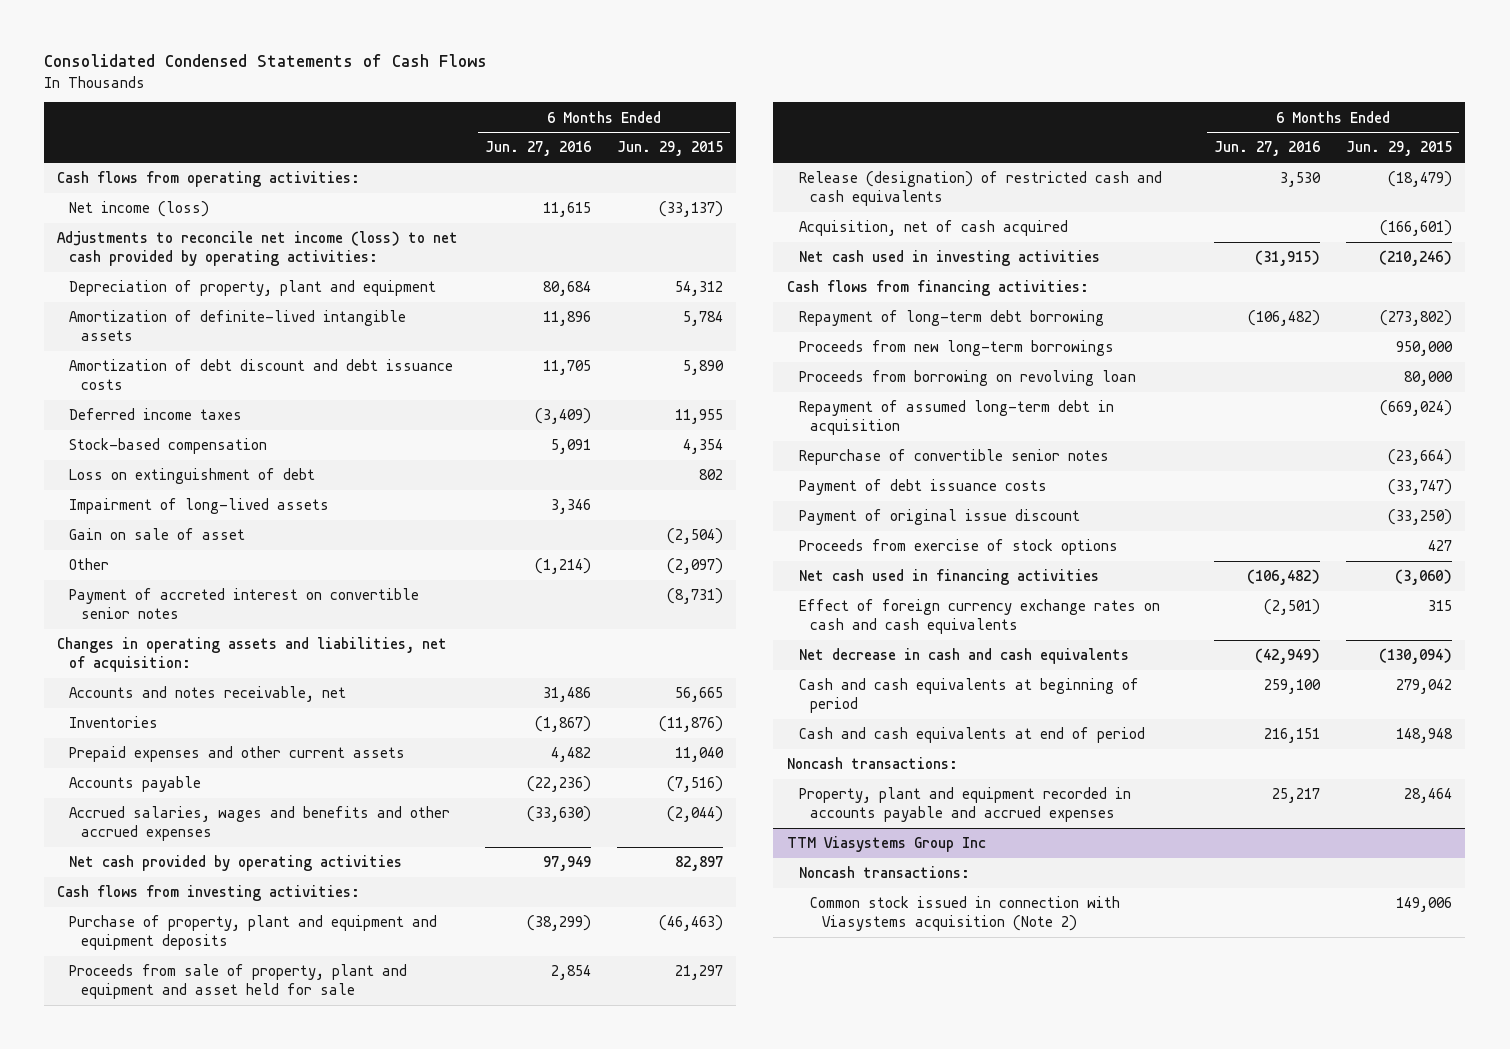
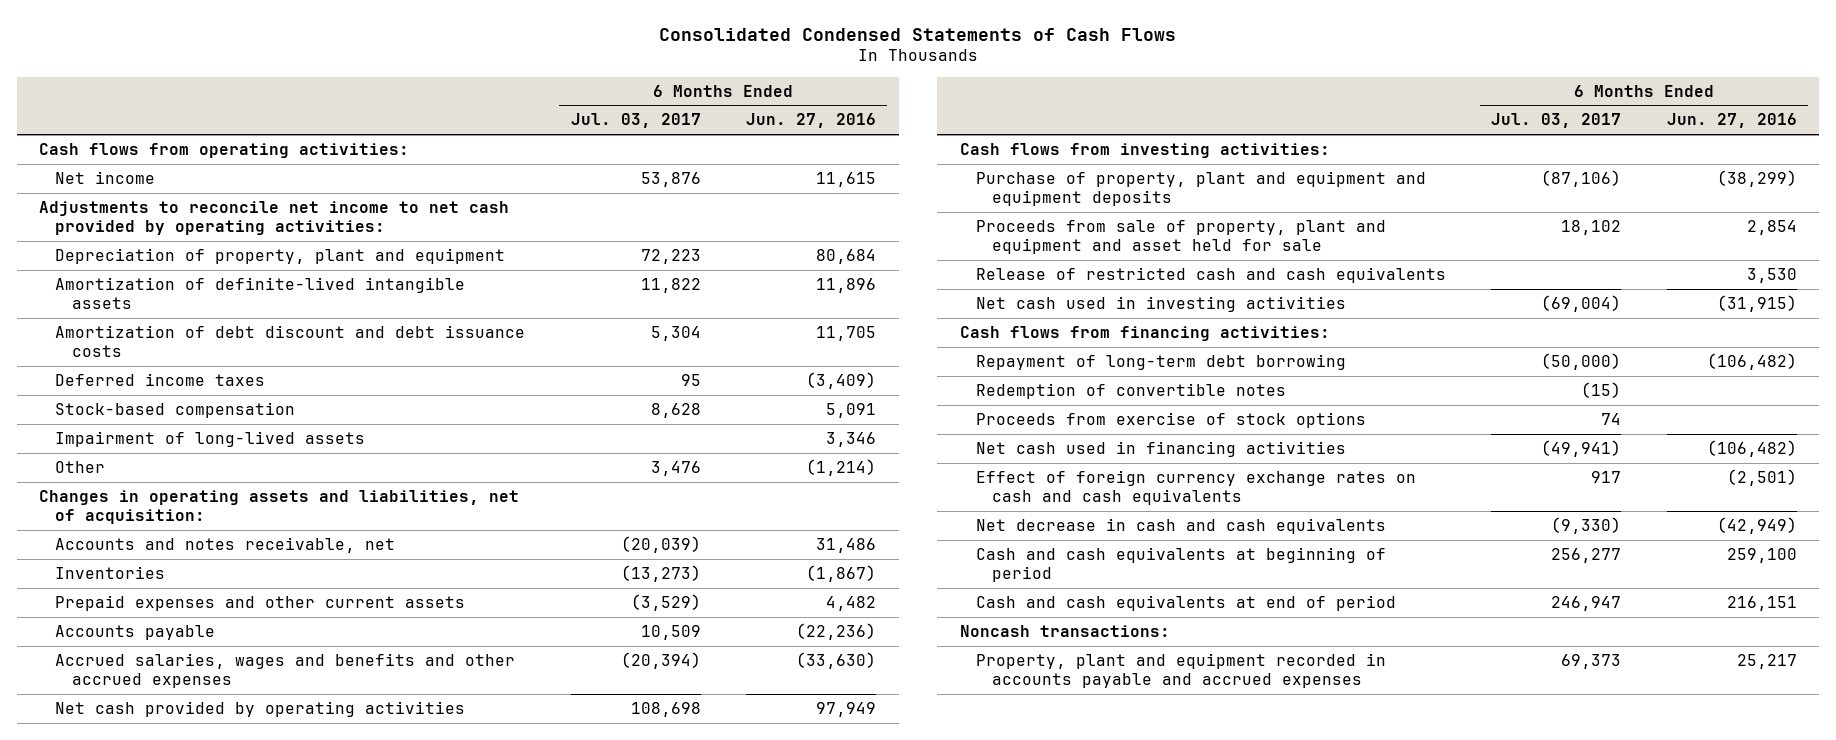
[616,141,723,157] Jun. 29, 2015 -> none
none -> [570,113,701,129] Jul. 03, 2017
[69,201,210,218] Net income (loss) -> [55,170,156,184] Net income
[57,231,459,266] Adjustments to reconcile net income (loss) to net cash provided by operating activities: -> [39,200,510,236] Adjustments to reconcile net income to net cash provided by operating activities:
[69,468,316,485] Loss on extinguishment of debt -> none
[69,528,246,541] Gain on sale of asset -> none
[69,588,420,619] Payment of accreted interest on convertible senior notes -> none
[798,220,1068,237] Acquisition, net of cash acquired -> none
[798,171,1162,206] Release (designation) of restricted cash and cash equivalents -> [975,266,1446,283] Release of restricted cash and cash equivalents
[798,340,1114,357] Proceeds from new long-term borrowings -> none
[798,370,1136,387] Proceeds from borrowing on revolving loan -> none
[798,400,1114,435] Repayment of assumed long-term debt in acquisition -> none
[798,479,1047,496] Payment of debt issuance costs -> none
[798,509,1080,526] Payment of original issue discount -> none
[798,449,1109,466] Repurchase of convertible senior notes -> [975,382,1286,399] Redemption of convertible notes
[786,836,986,853] TTM Viasystems Group Inc -> none
[798,866,970,879] Noncash transactions: -> none
[810,896,1121,931] Common stock issued in connection with Viasystems acquisition (Note 2) -> none

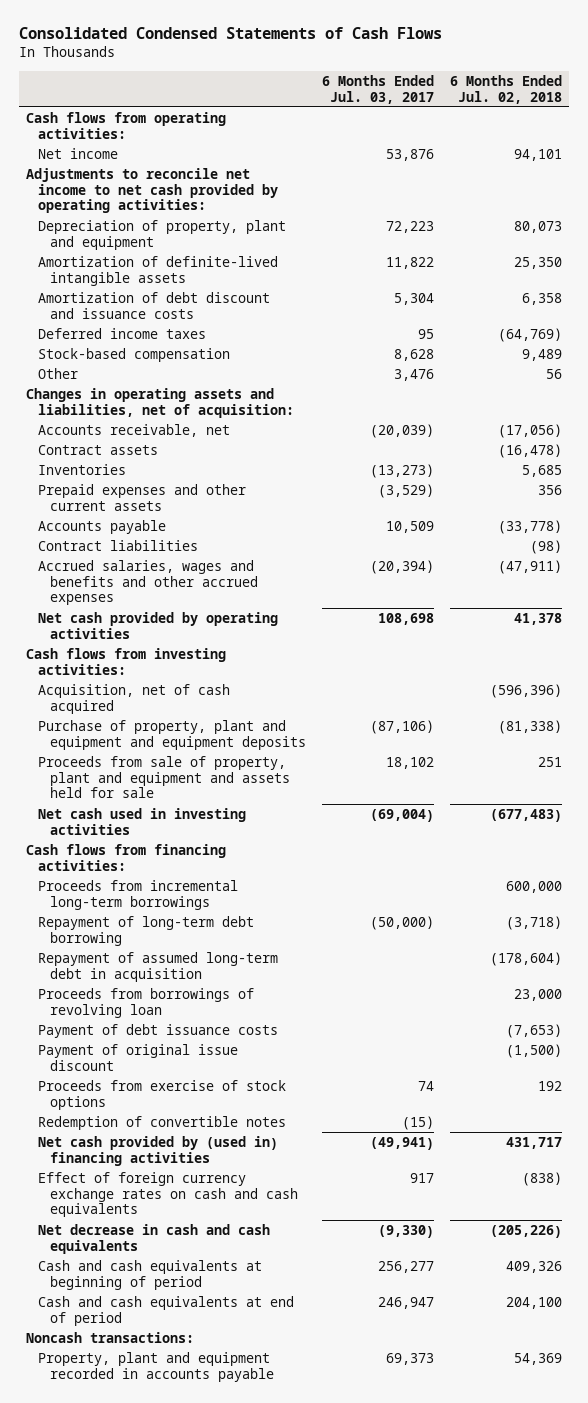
[746,113,877,129] Jun. 27, 2016 -> none
none -> [449,74,562,104] 6 Months Ended Jul. 02, 2018
[55,324,526,358] Amortization of debt discount and debt issuance costs -> [38,291,271,319] Amortization of debt discount and issuance costs
[55,430,366,447] Impairment of long-lived assets -> none
[55,536,396,553] Accounts and notes receivable, net -> [38,423,231,437] Accounts receivable, net
none -> [38,444,159,455] Contract assets
none -> [38,539,199,551] Contract liabilities
none -> [38,683,231,714] Acquisition, net of cash acquired
[975,266,1446,283] Release of restricted cash and cash equivalents -> none
[975,219,1386,255] Proceeds from sale of property, plant and equipment and asset held for sale -> [38,755,291,799] Proceeds from sale of property, plant and equipment and assets held for sale
none -> [38,879,239,910] Proceeds from incremental long-term borrowings
none -> [38,951,279,982] Repayment of assumed long-term debt in acquisition
none -> [38,987,255,1018] Proceeds from borrowings of revolving loan
none -> [38,1023,279,1038] Payment of debt issuance costs
none -> [38,1043,239,1071] Payment of original issue discount
[975,382,1286,399] Redemption of convertible notes -> [38,1115,287,1130] Redemption of convertible notes
[975,440,1346,457] Net cash used in financing activities -> [38,1135,279,1166] Net cash provided by (used in) financing activities
[975,652,1386,689] Property, plant and equipment recorded in accounts payable and accrued expenses -> [38,1351,275,1382] Property, plant and equipment recorded in accounts payable

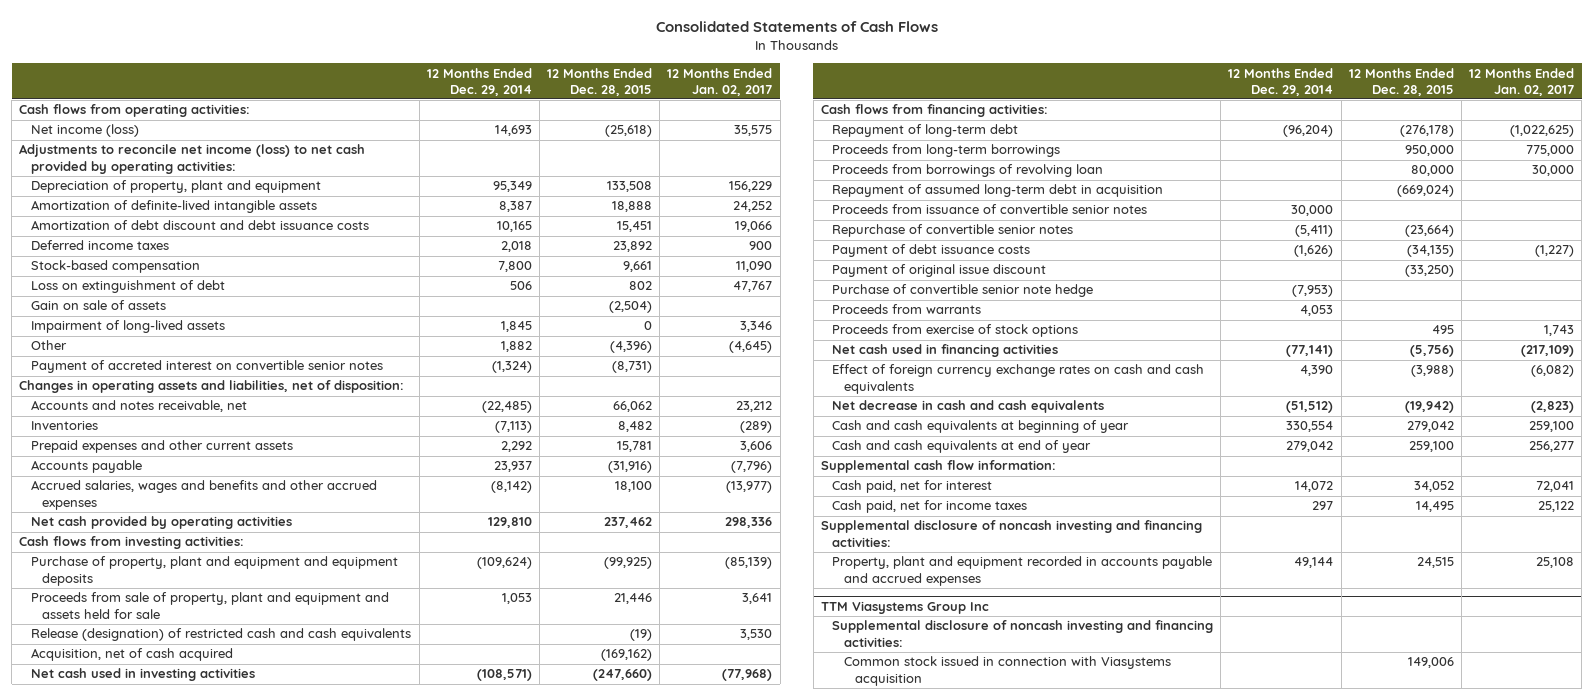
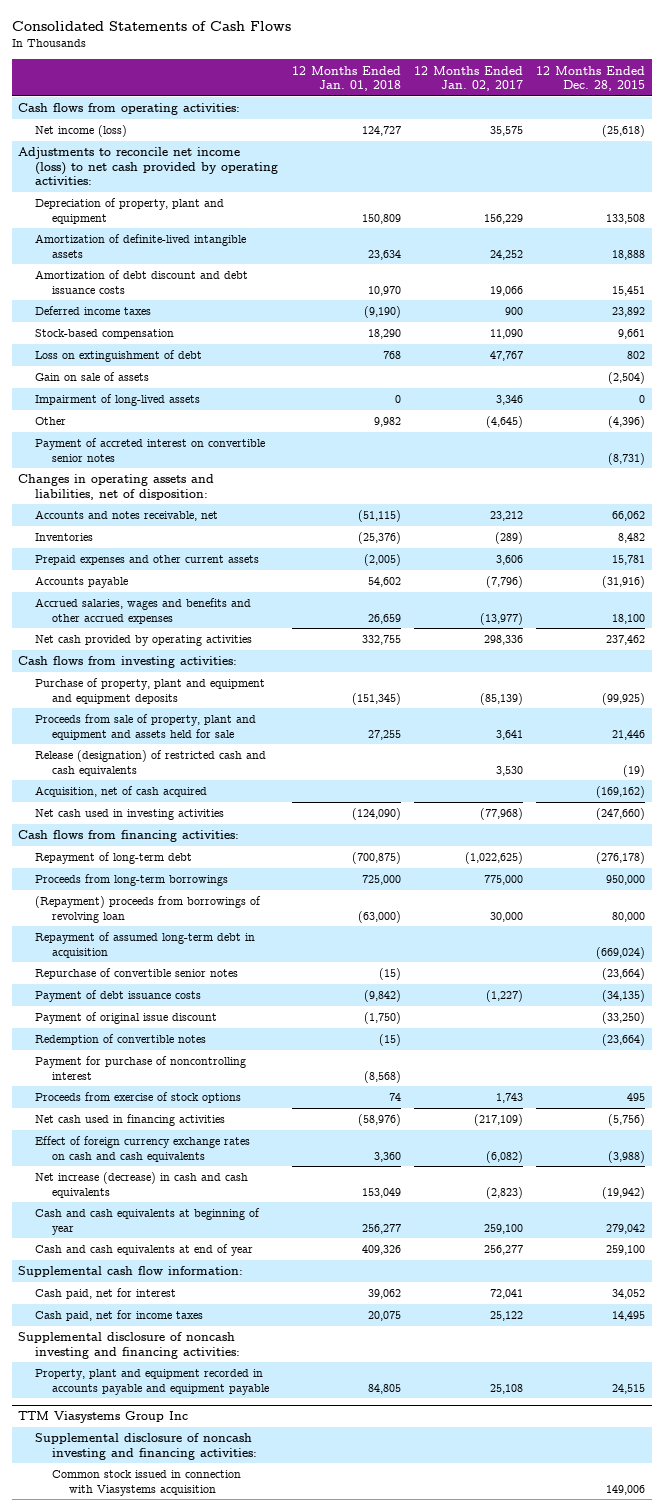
[426,67,532,96] 12 Months Ended Dec. 29, 2014 -> none
none -> [291,65,401,91] 12 Months Ended Jan. 01, 2018
[832,164,1104,178] Proceeds from borrowings of revolving loan -> [35,896,262,923] (Repayment) proceeds from borrowings of revolving loan
[832,204,1148,215] Proceeds from issuance of convertible senior notes -> none
[832,284,1094,298] Purchase of convertible senior note hedge -> none
[832,304,982,315] Proceeds from warrants -> none
none -> [35,1034,207,1046] Redemption of convertible notes
none -> [35,1056,247,1080] Payment for purchase of noncontrolling interest
[832,400,1105,414] Net decrease in cash and cash equivalents -> [35,1172,249,1198] Net increase (decrease) in cash and cash equivalents
[832,556,1213,586] Property, plant and equipment recorded in accounts payable and accrued expenses -> [35,1369,270,1395] Property, plant and equipment recorded in accounts payable and equipment payable

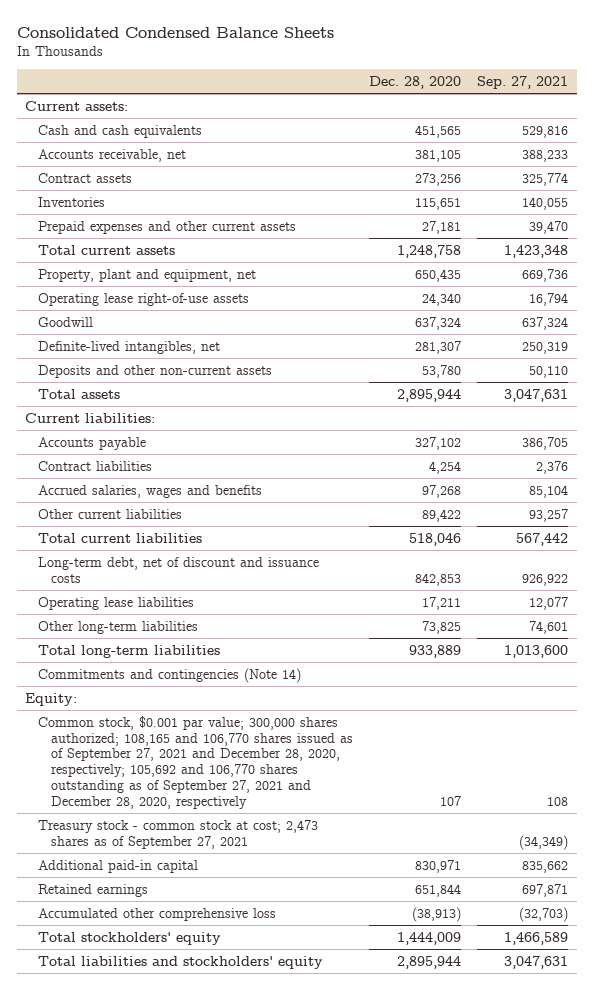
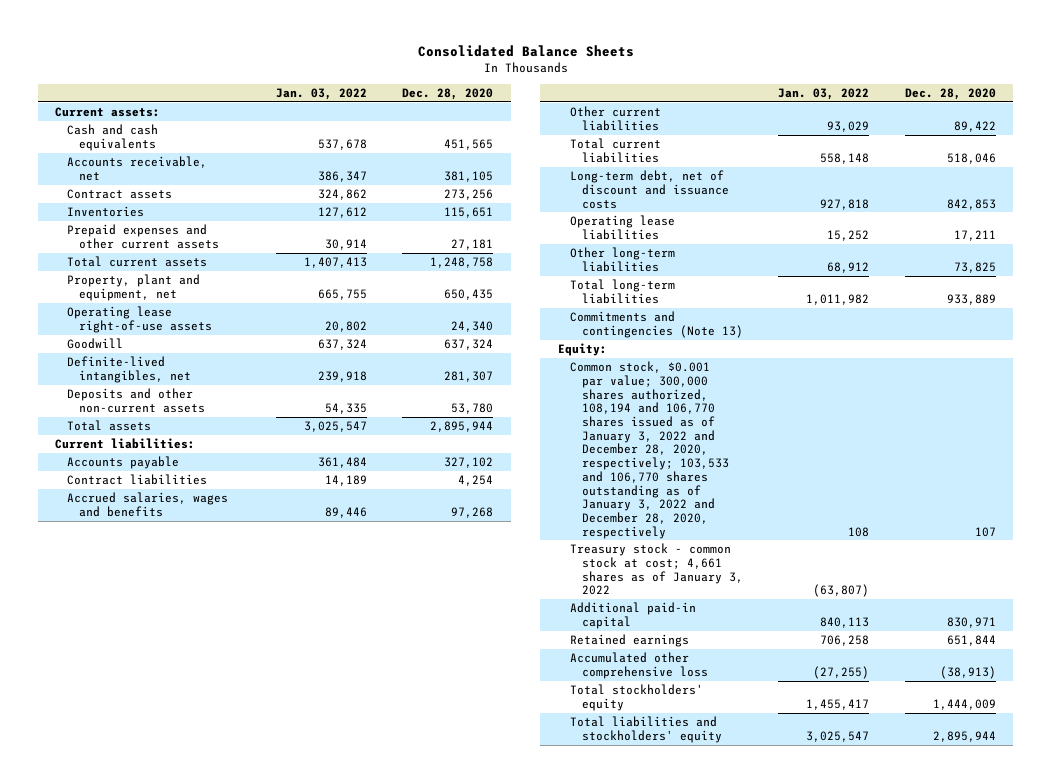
[17,26,335,38] Consolidated Condensed Balance Sheets -> [417,45,634,58] Consolidated Balance Sheets
[477,75,569,89] Sep. 27, 2021 -> none
none -> [275,88,367,101] Jan. 03, 2022
[37,667,301,683] Commitments and contingencies (Note 14) -> [569,311,743,338] Commitments and contingencies (Note 13)
[37,715,353,810] Common stock, $0.001 par value; 300,000 shares authorized; 108,165 and 106,770 shares issued as of September 27, 2021 and December 28, 2020, respectively; 105,692 and 106,770 shares outstanding as of September 27, 2021 and December 28, 2020, respectively -> [569,361,729,539] Common stock, $0.001 par value; 300,000 shares authorized, 108,194 and 106,770 shares issued as of January 3, 2022 and December 28, 2020, respectively; 103,533 and 106,770 shares outstanding as of January 3, 2022 and December 28, 2020, respectively
[37,819,318,849] Treasury stock - common stock at cost; 2,473 shares as of September 27, 2021 -> [569,543,743,596] Treasury stock - common stock at cost; 4,661 shares as of January 3, 2022

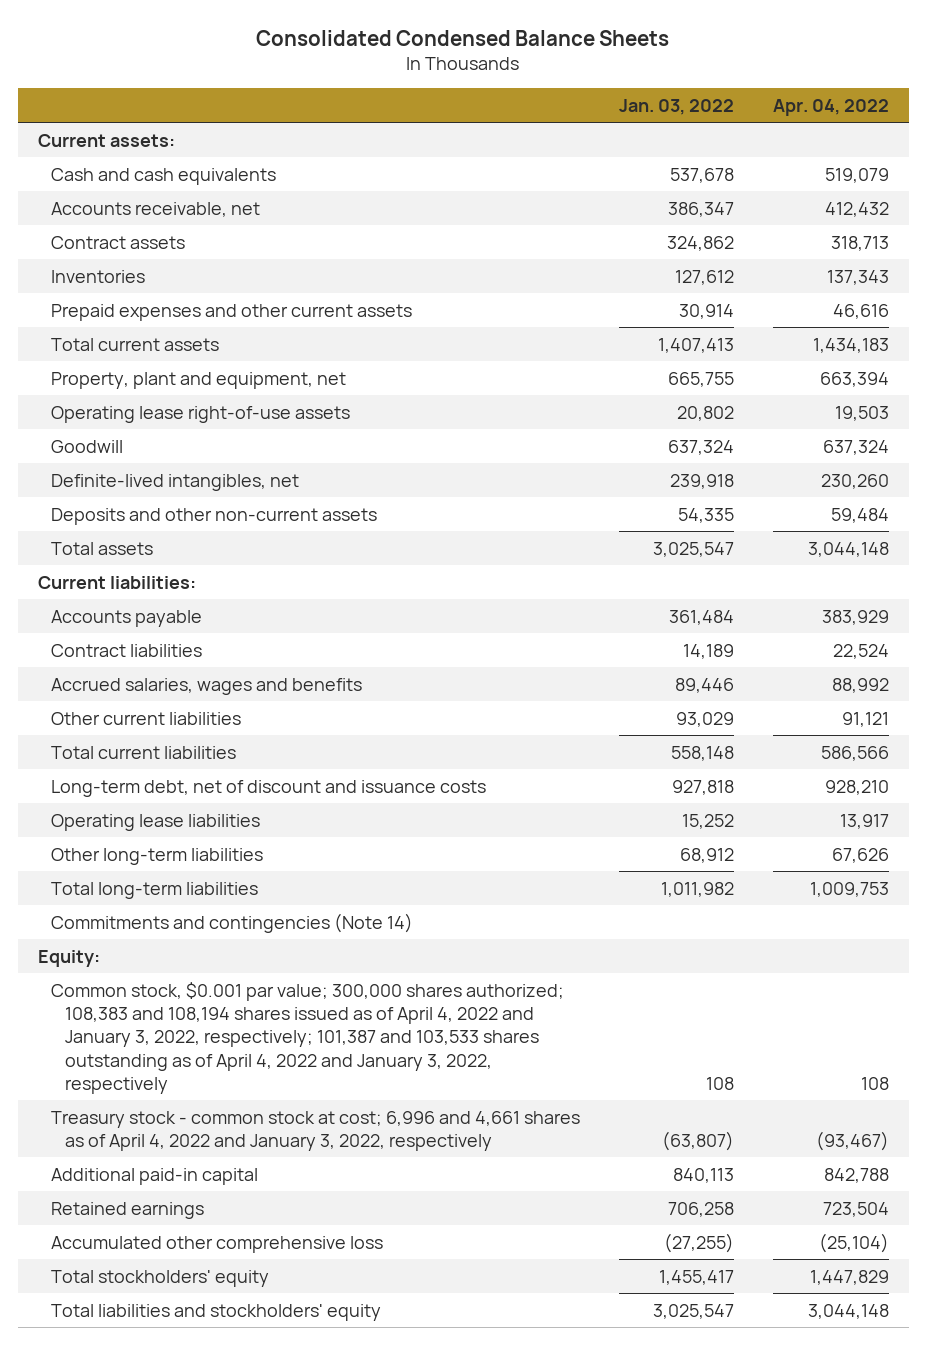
[417,45,634,58] Consolidated Balance Sheets -> [256,30,670,47] Consolidated Condensed Balance Sheets
[402,88,494,101] Dec. 28, 2020 -> none
none -> [773,99,890,117] Apr. 04, 2022
[569,311,743,338] Commitments and contingencies (Note 13) -> [51,912,414,933] Commitments and contingencies (Note 14)
[569,361,729,539] Common stock, $0.001 par value; 300,000 shares authorized, 108,194 and 106,770 shares issued as of January 3, 2022 and December 28, 2020, respectively; 103,533 and 106,770 shares outstanding as of January 3, 2022 and December 28, 2020, respectively -> [51,981,565,1094] Common stock, $0.001 par value; 300,000 shares authorized; 108,383 and 108,194 shares issued as of April 4, 2022 and January 3, 2022, respectively; 101,387 and 103,533 shares outstanding as of April 4, 2022 and January 3, 2022, respectively
[569,543,743,596] Treasury stock - common stock at cost; 4,661 shares as of January 3, 2022 -> [51,1110,581,1151] Treasury stock - common stock at cost; 6,996 and 4,661 shares as of April 4, 2022 and January 3, 2022, respectively

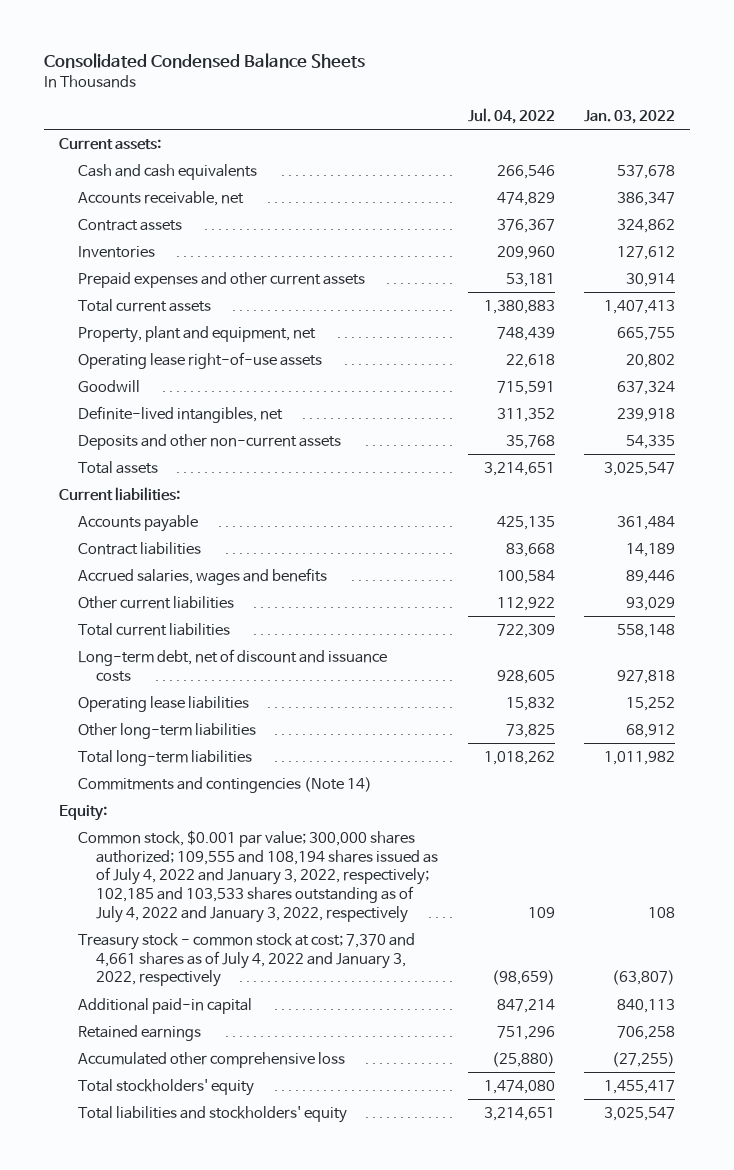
[773,99,890,117] Apr. 04, 2022 -> none
none -> [467,107,555,124] Jul. 04, 2022
[51,981,565,1094] Common stock, $0.001 par value; 300,000 shares authorized; 108,383 and 108,194 shares issued as of April 4, 2022 and January 3, 2022, respectively; 101,387 and 103,533 shares outstanding as of April 4, 2022 and January 3, 2022, respectively -> [77,829,439,924] Common stock, $0.001 par value; 300,000 shares authorized; 109,555 and 108,194 shares issued as of July 4, 2022 and January 3, 2022, respectively; 102,185 and 103,533 shares outstanding as of July 4, 2022 and January 3, 2022, respectively
[51,1110,581,1151] Treasury stock - common stock at cost; 6,996 and 4,661 shares as of April 4, 2022 and January 3, 2022, respectively -> [77,932,415,988] Treasury stock - common stock at cost; 7,370 and 4,661 shares as of July 4, 2022 and January 3, 2022, respectively

